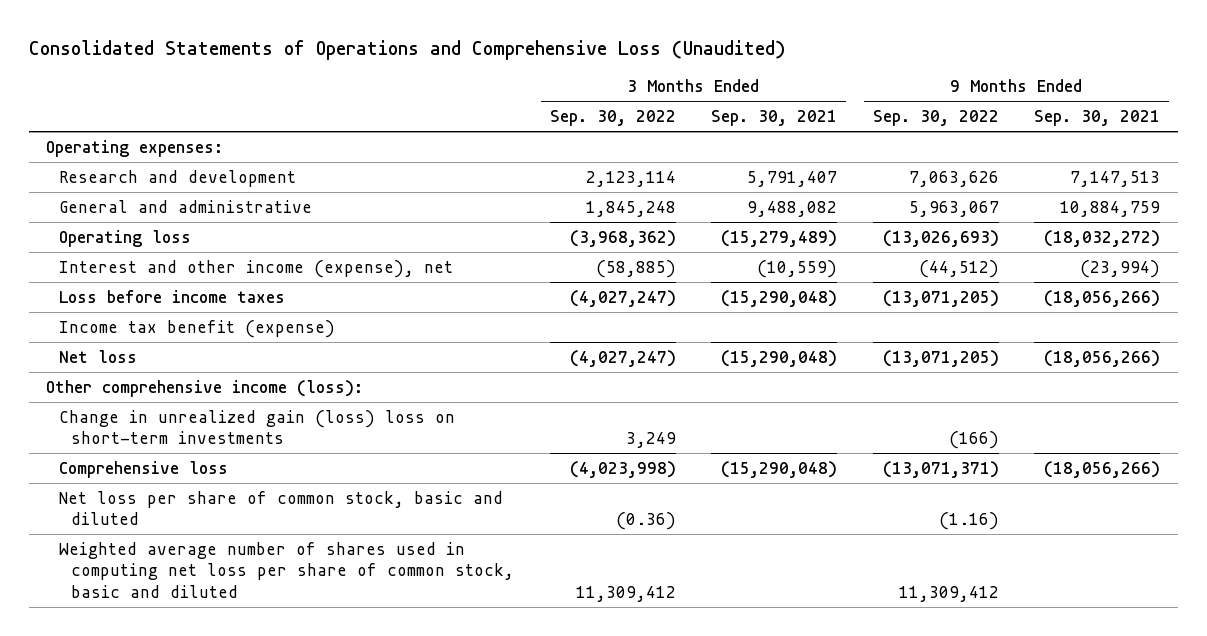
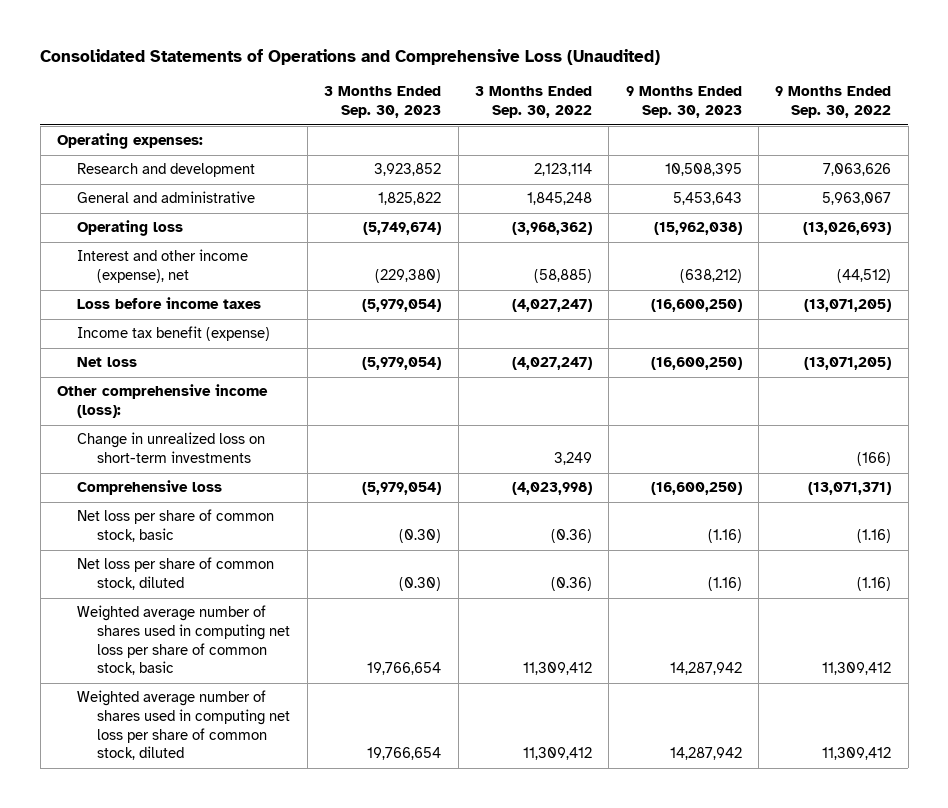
[711,109,838,126] Sep. 30, 2021 -> none
[1034,109,1161,126] Sep. 30, 2021 -> none
none -> [324,86,442,118] 3 Months Ended Sep. 30, 2023
none -> [625,86,742,118] 9 Months Ended Sep. 30, 2023
[58,409,455,445] Change in unrealized gain (loss) loss on short-term investments -> [77,432,266,464] Change in unrealized loss on short-term investments
[58,490,503,526] Net loss per share of common stock, basic and diluted -> [77,509,275,543] Net loss per share of common stock, basic
none -> [77,557,275,591] Net loss per share of common stock, diluted
[58,541,515,598] Weighted average number of shares used in computing net loss per share of common stock, basic and diluted -> [77,605,291,676] Weighted average number of shares used in computing net loss per share of common stock, basic
none -> [77,690,291,761] Weighted average number of shares used in computing net loss per share of common stock, diluted

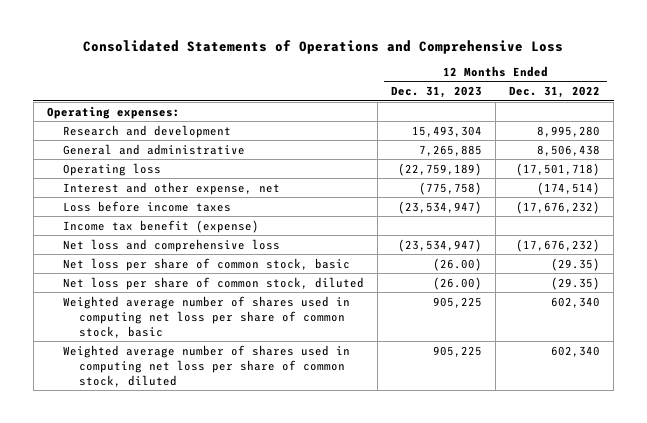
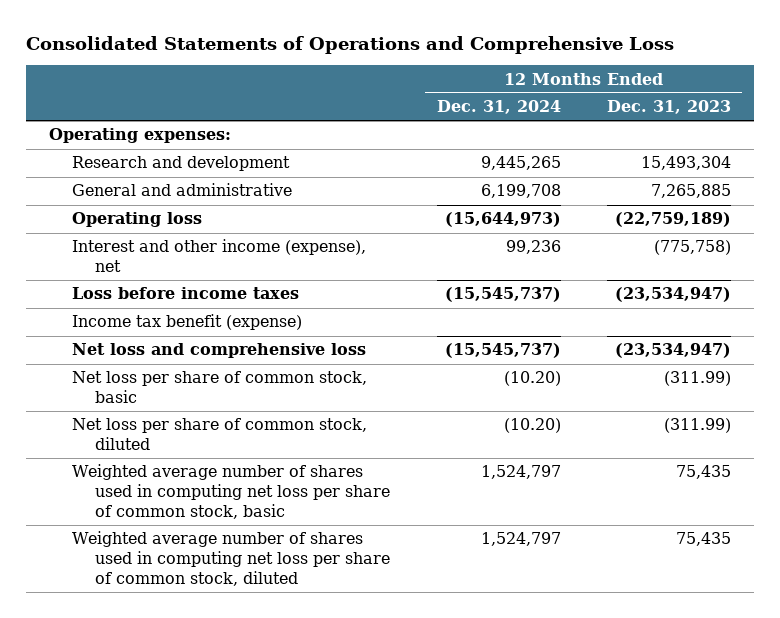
[509,86,601,99] Dec. 31, 2022 -> none
none -> [436,100,561,115] Dec. 31, 2024
[62,181,280,195] Interest and other expense, net -> [72,239,367,273] Interest and other income (expense), net
[432,257,482,271] (26.00) -> [663,371,731,387] (311.99)
[432,276,482,290] (26.00) -> [663,418,731,434] (311.99)
[432,296,482,308] 905,225 -> [675,465,731,480] 75,435
[432,345,482,357] 905,225 -> [675,532,731,547] 75,435

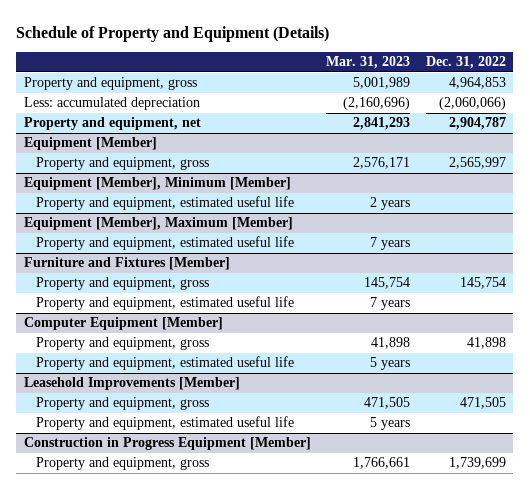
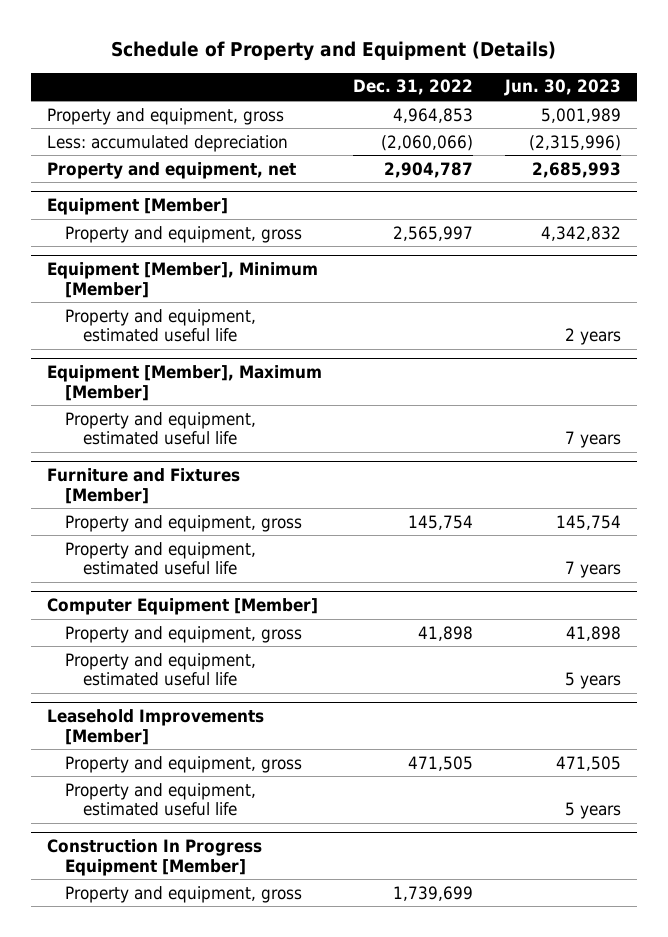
[326,56,411,70] Mar. 31, 2023 -> none
none -> [503,79,621,97] Jun. 30, 2023
[23,437,311,451] Construction in Progress Equipment [Member] -> [46,839,262,876] Construction In Progress Equipment [Member]

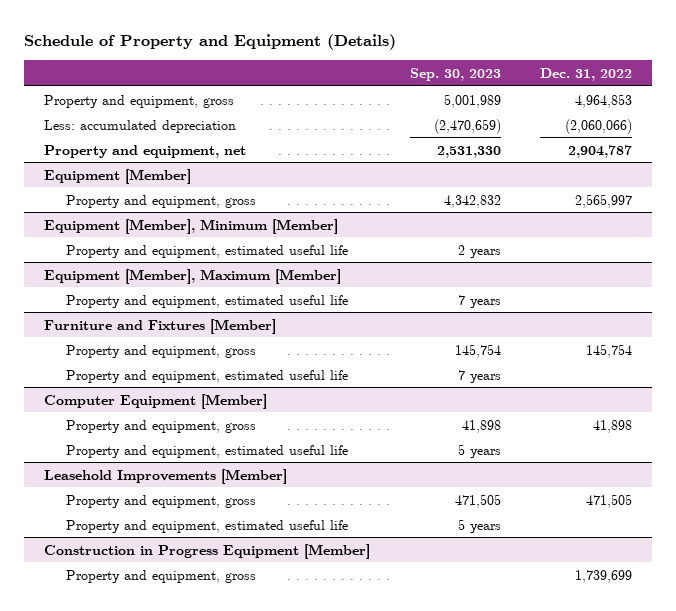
[503,79,621,97] Jun. 30, 2023 -> none
none -> [409,67,501,81] Sep. 30, 2023
[46,839,262,876] Construction In Progress Equipment [Member] -> [44,543,371,559] Construction in Progress Equipment [Member]

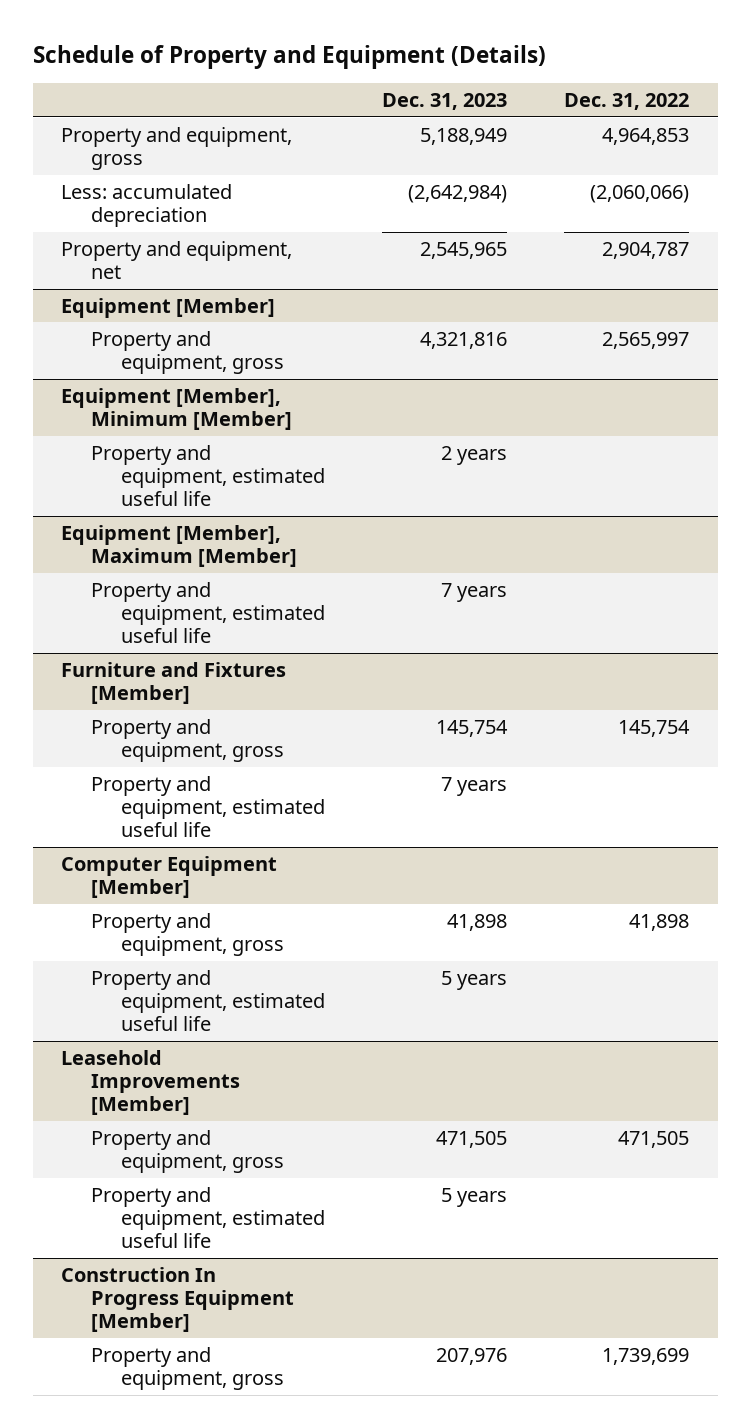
[409,67,501,81] Sep. 30, 2023 -> none
none -> [382,92,508,110] Dec. 31, 2023
[44,543,371,559] Construction in Progress Equipment [Member] -> [61,1266,295,1333] Construction In Progress Equipment [Member]

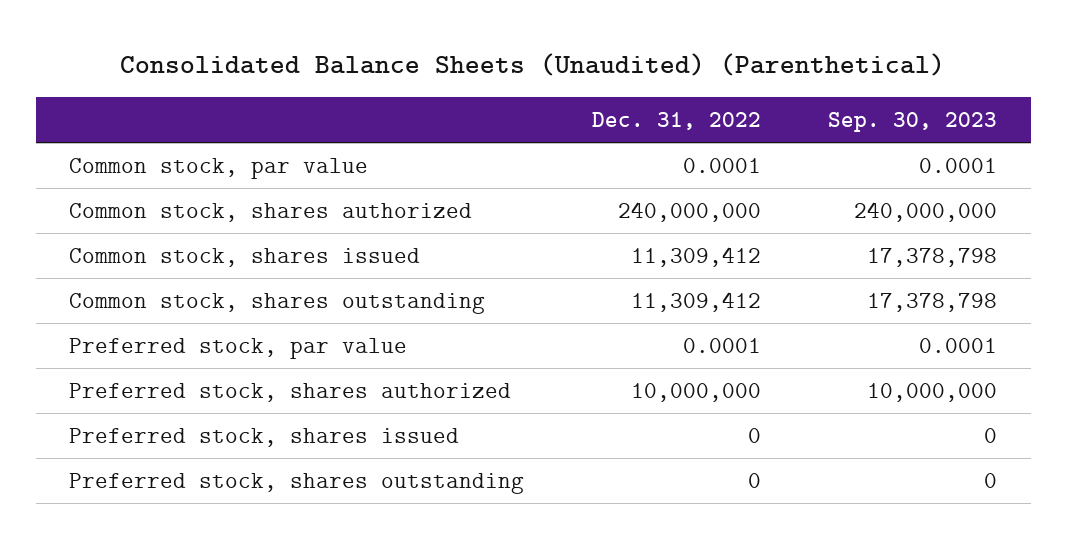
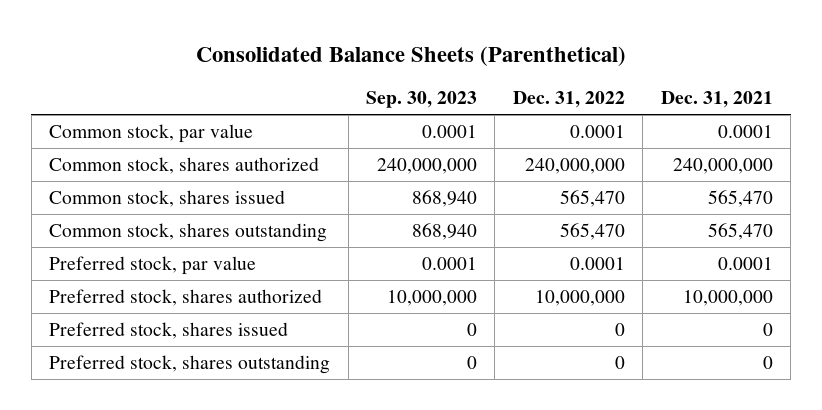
[120,53,946,77] Consolidated Balance Sheets (Unaudited) (Parenthetical) -> [195,45,626,66] Consolidated Balance Sheets (Parenthetical)
none -> [660,91,773,109] Dec. 31, 2021
[630,246,761,267] 11,309,412 -> [559,189,625,207] 565,470
[866,247,997,267] 17,378,798 -> [411,189,477,207] 868,940
[630,291,761,312] 11,309,412 -> [559,222,625,240] 565,470
[866,292,997,312] 17,378,798 -> [411,222,477,240] 868,940

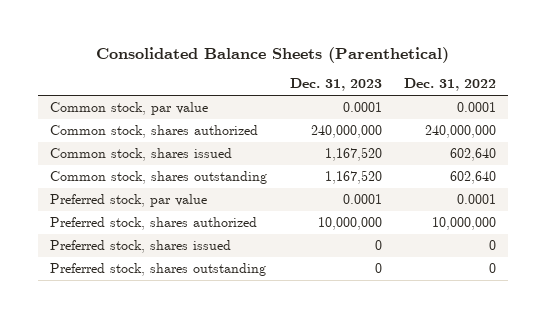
[365,91,477,109] Sep. 30, 2023 -> none
[660,91,773,109] Dec. 31, 2021 -> none
none -> [289,78,382,92] Dec. 31, 2023
[559,189,625,207] 565,470 -> [450,148,497,162] 602,640
[559,222,625,240] 565,470 -> [450,171,497,185] 602,640

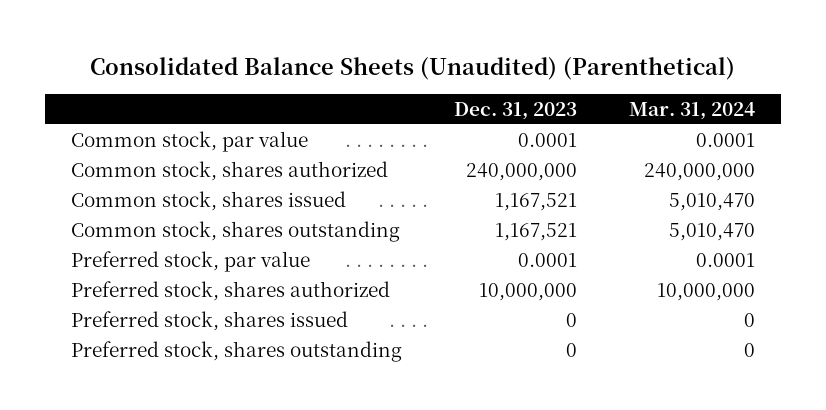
[96,47,450,64] Consolidated Balance Sheets (Parenthetical) -> [89,56,735,80] Consolidated Balance Sheets (Unaudited) (Parenthetical)
[404,78,497,92] Dec. 31, 2022 -> none
none -> [629,101,756,120] Mar. 31, 2024
[324,147,382,162] 1,167,520 -> [494,193,577,212] 1,167,521
[324,170,382,185] 1,167,520 -> [494,223,577,242] 1,167,521

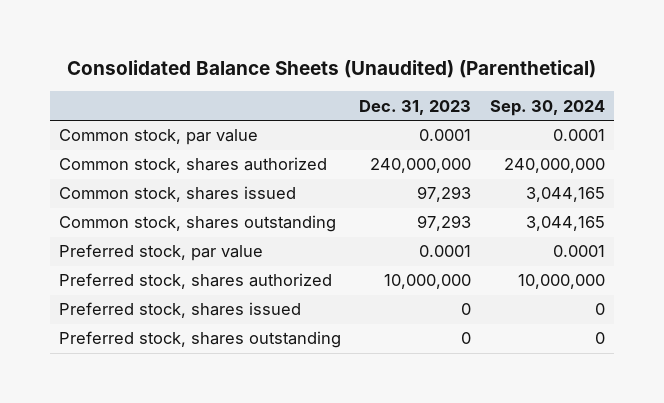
[629,101,756,120] Mar. 31, 2024 -> none
none -> [490,99,606,116] Sep. 30, 2024
[494,193,577,212] 1,167,521 -> [417,186,472,203] 97,293
[494,223,577,242] 1,167,521 -> [417,215,472,232] 97,293

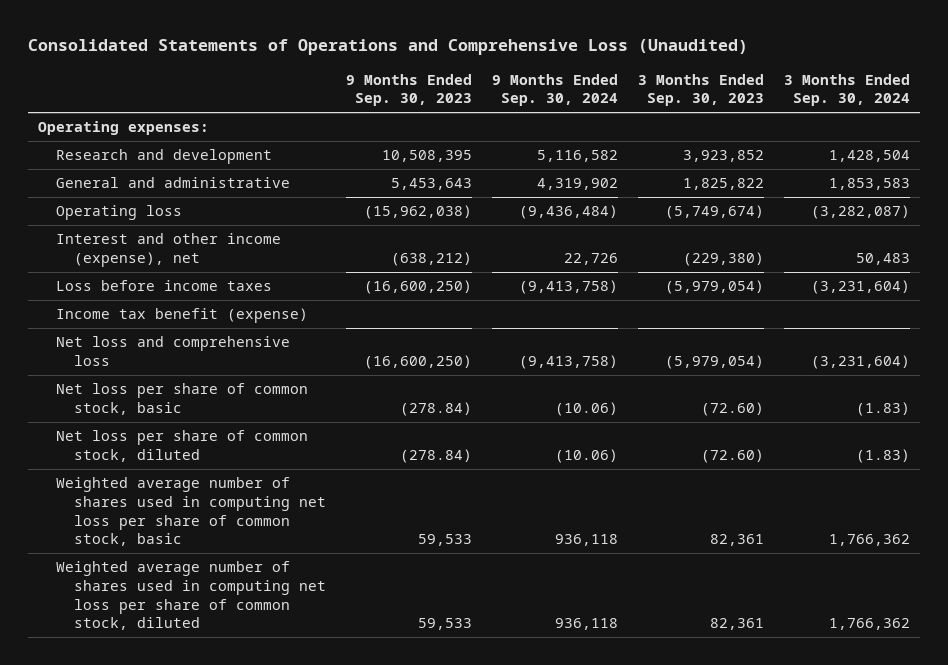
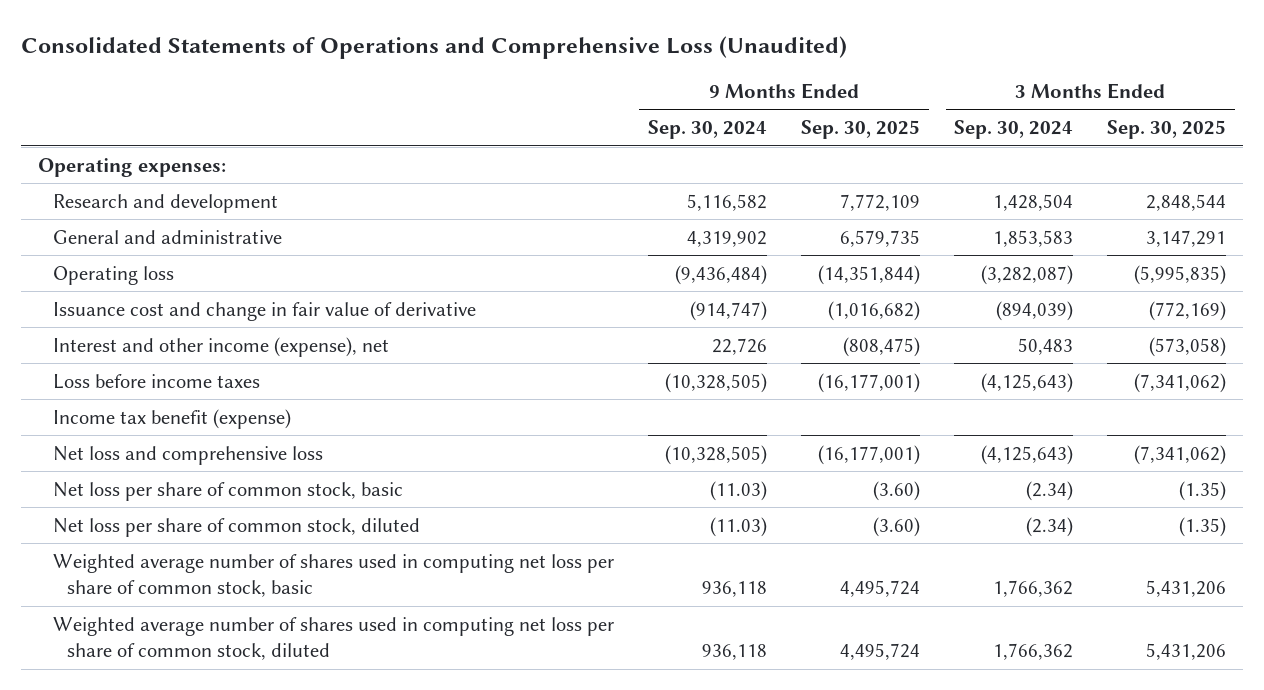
[346,73,473,107] 9 Months Ended Sep. 30, 2023 -> none
[638,73,765,107] 3 Months Ended Sep. 30, 2023 -> none
none -> [800,120,920,140] Sep. 30, 2025
none -> [1107,120,1227,140] Sep. 30, 2025
none -> [52,301,476,321] Issuance cost and change in fair value of derivative
[519,280,619,295] (9,413,758) -> [664,372,767,393] (10,328,505)
[811,280,911,295] (3,231,604) -> [981,372,1074,393] (4,125,643)
[519,354,619,369] (9,413,758) -> [664,444,767,465] (10,328,505)
[811,354,911,369] (3,231,604) -> [981,444,1074,465] (4,125,643)
[555,401,619,416] (10.06) -> [709,480,767,501] (11.03)
[856,401,911,416] (1.83) -> [1026,480,1074,501] (2.34)
[555,448,619,463] (10.06) -> [709,516,767,537] (11.03)
[856,448,911,463] (1.83) -> [1026,516,1074,537] (2.34)

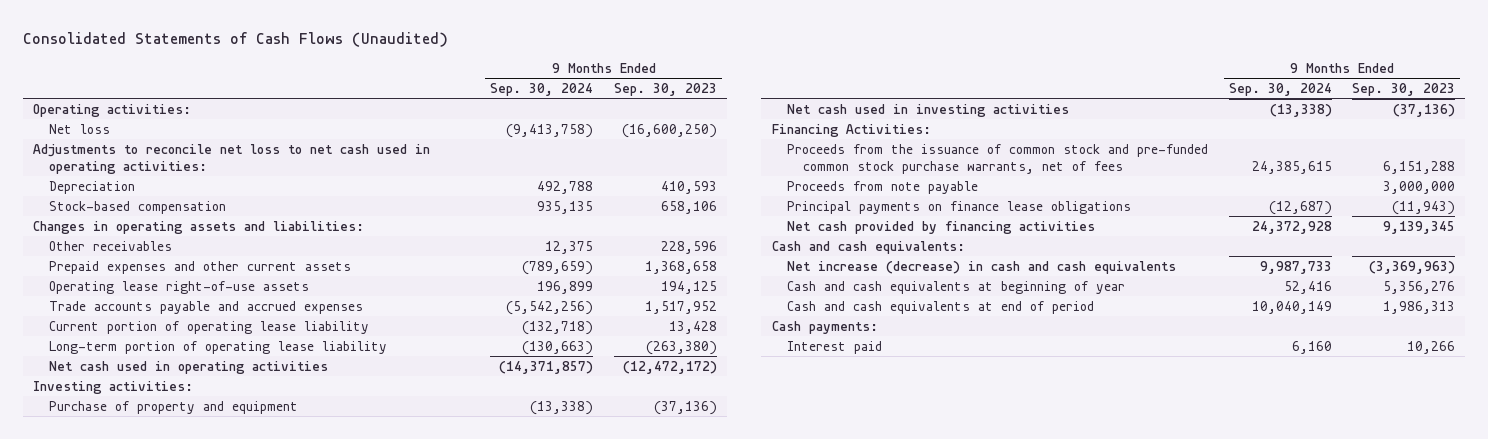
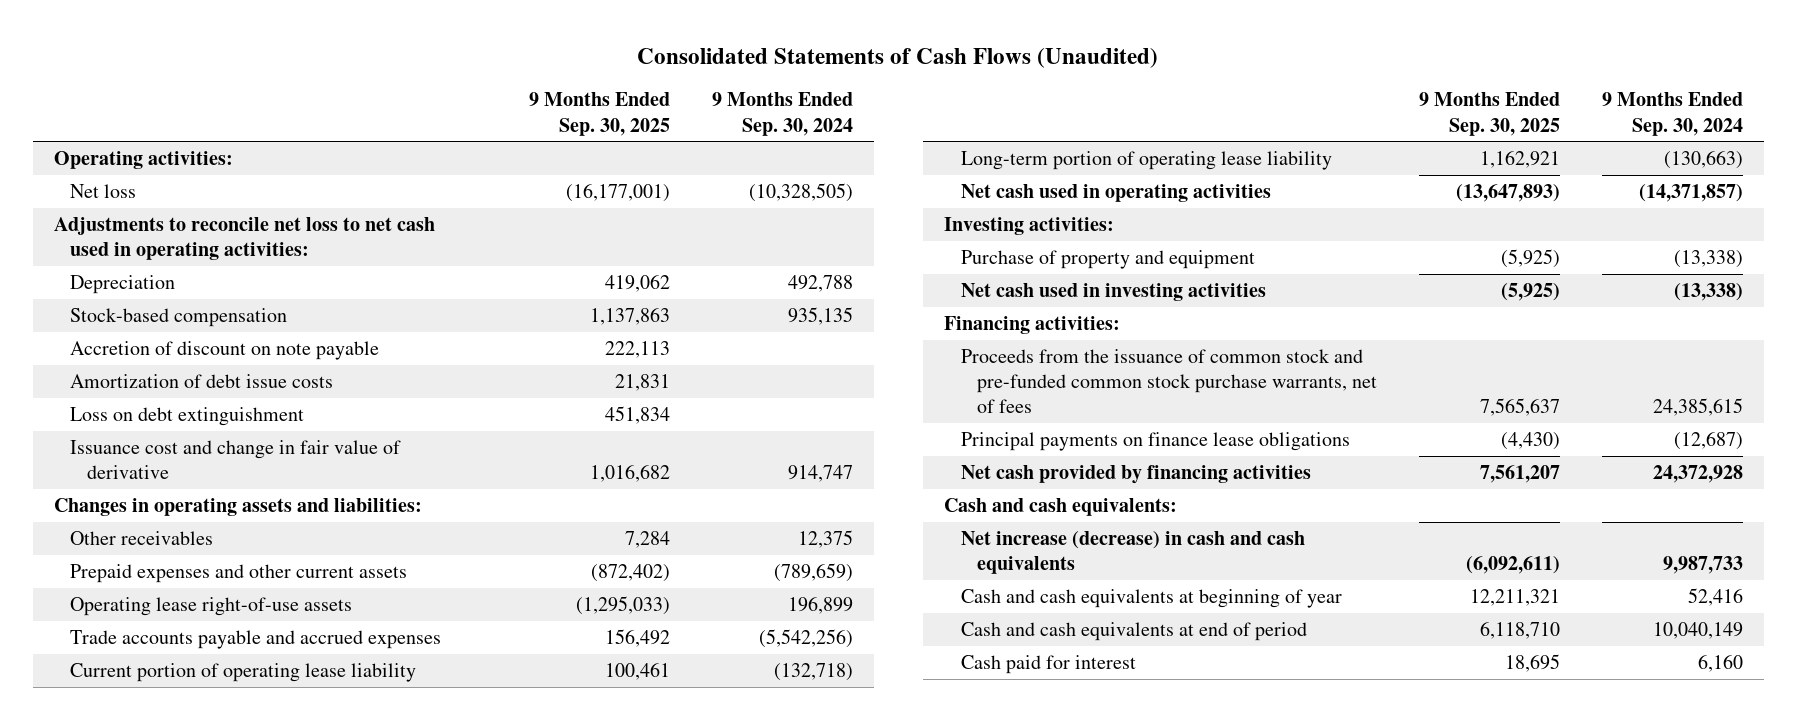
[613,82,717,96] Sep. 30, 2023 -> none
none -> [528,92,670,136] 9 Months Ended Sep. 30, 2025
[506,123,594,138] (9,413,758) -> [748,182,853,202] (10,328,505)
none -> [70,340,380,360] Accretion of discount on note payable
none -> [70,373,334,388] Amortization of debt issue costs
none -> [70,406,305,426] Loss on debt extinguishment
none -> [70,439,402,479] Issuance cost and change in fair value of derivative
[771,123,931,137] Financing Activities: -> [944,315,1121,334] Financing activities:
[787,180,979,194] Proceeds from note payable -> none
[771,320,878,334] Cash payments: -> none
[787,340,883,354] Interest paid -> [960,654,1136,674] Cash paid for interest

